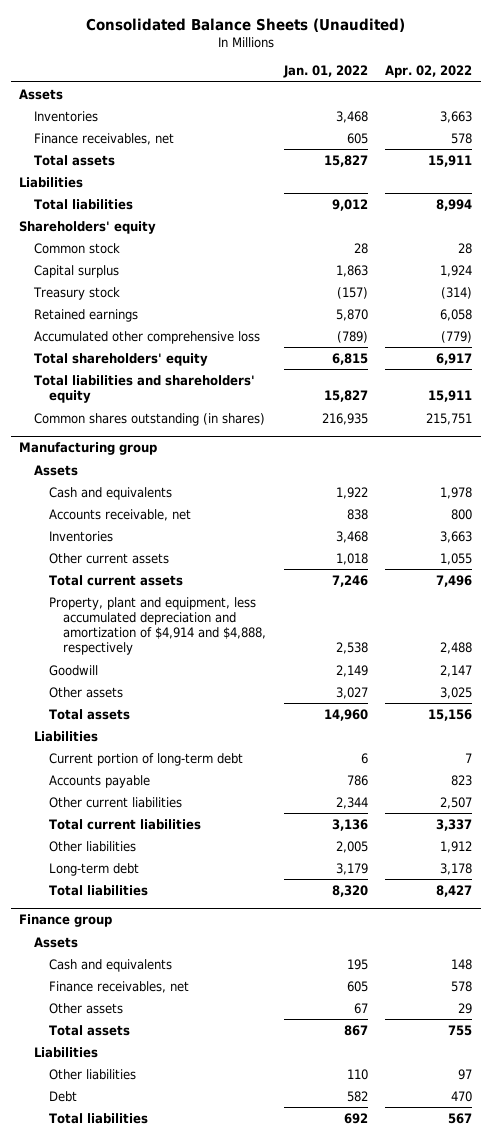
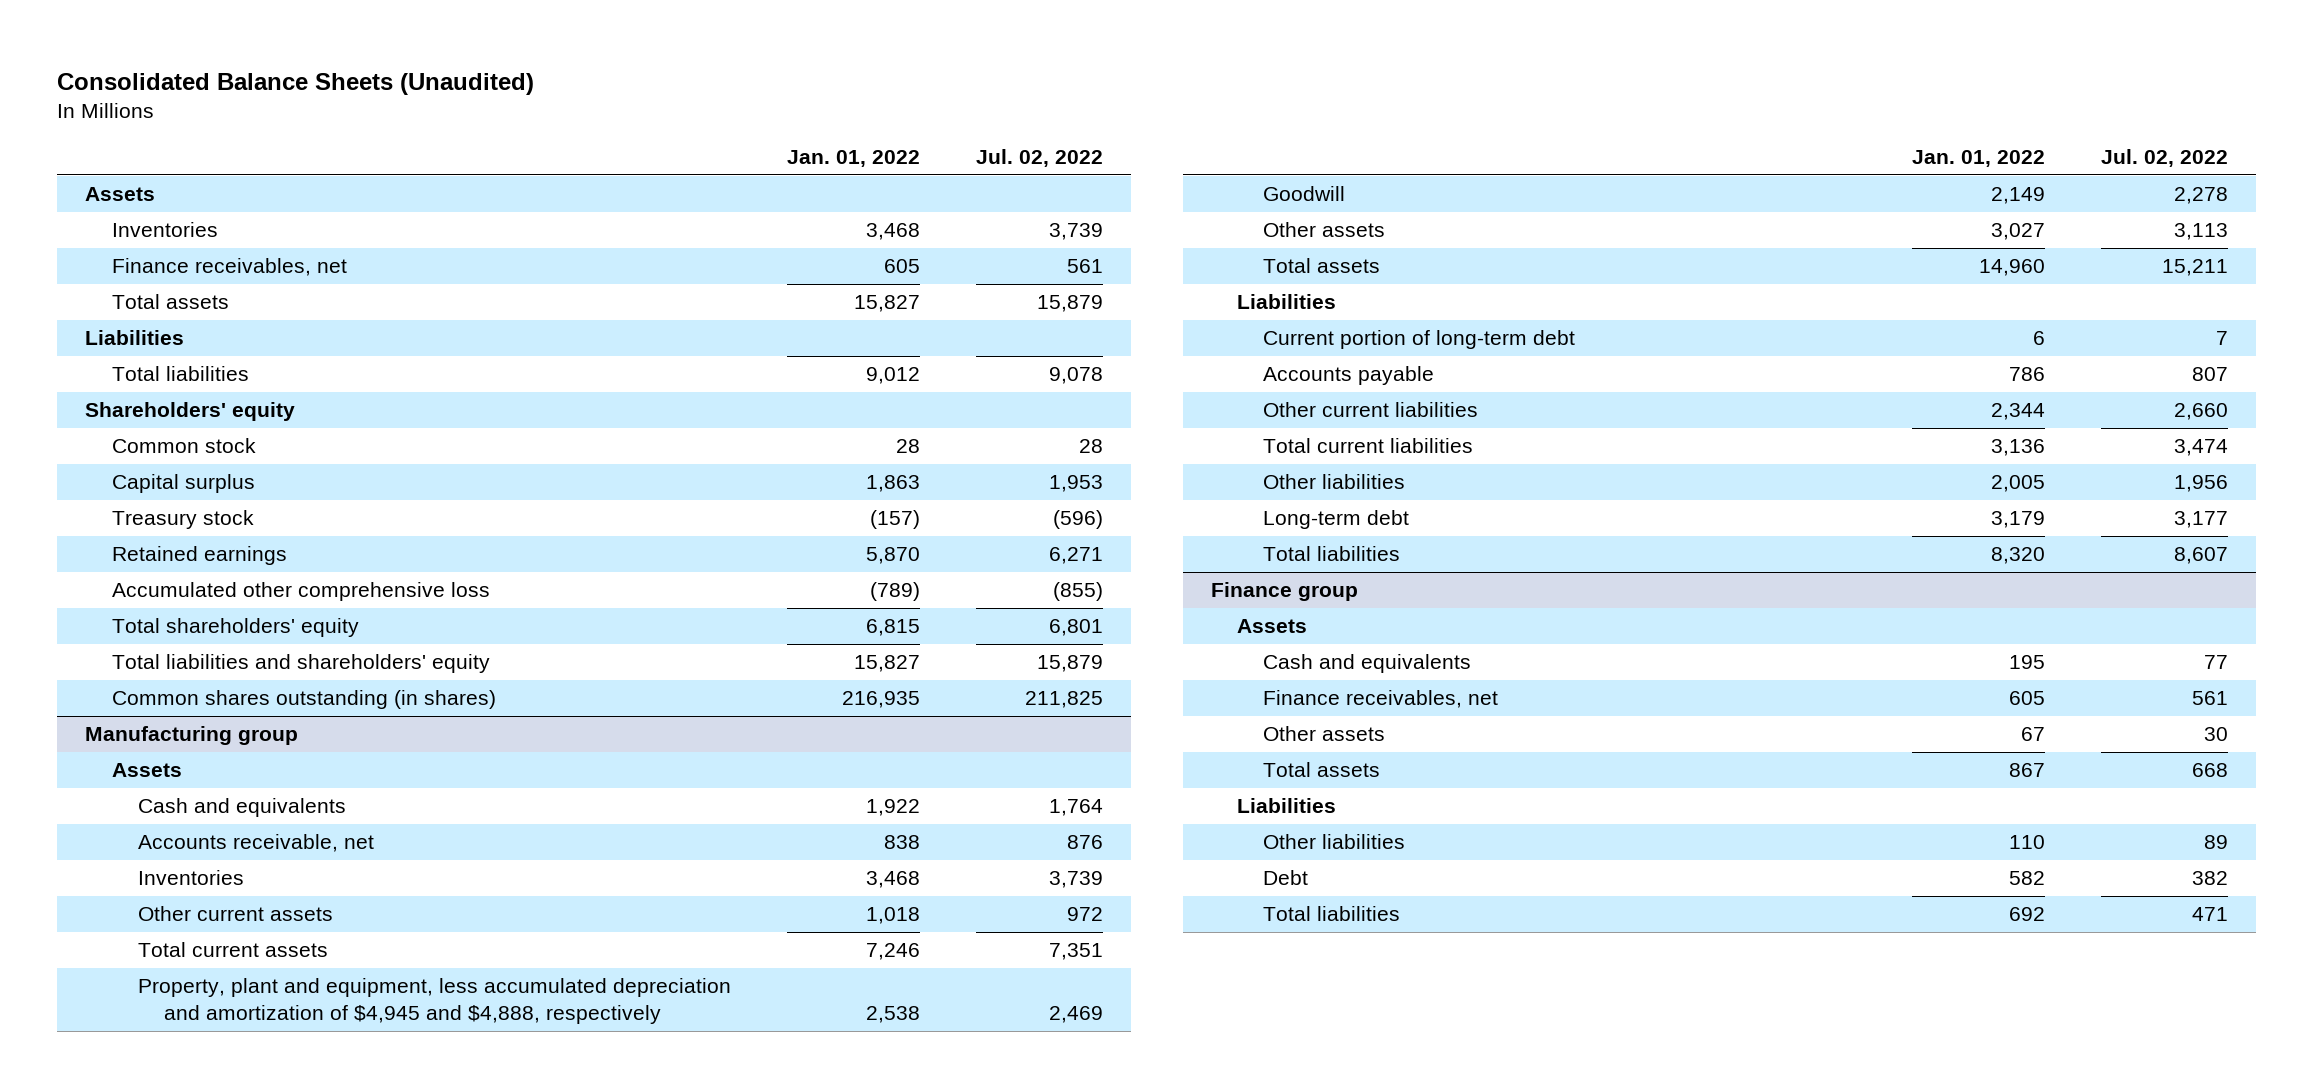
[385,64,473,78] Apr. 02, 2022 -> none
none -> [975,149,1103,168] Jul. 02, 2022
[48,596,267,655] Property, plant and equipment, less accumulated depreciation and amortization of $4,914 and $4,888, respectively -> [137,978,731,1024] Property, plant and equipment, less accumulated depreciation and amortization of $4,945 and $4,888, respectively

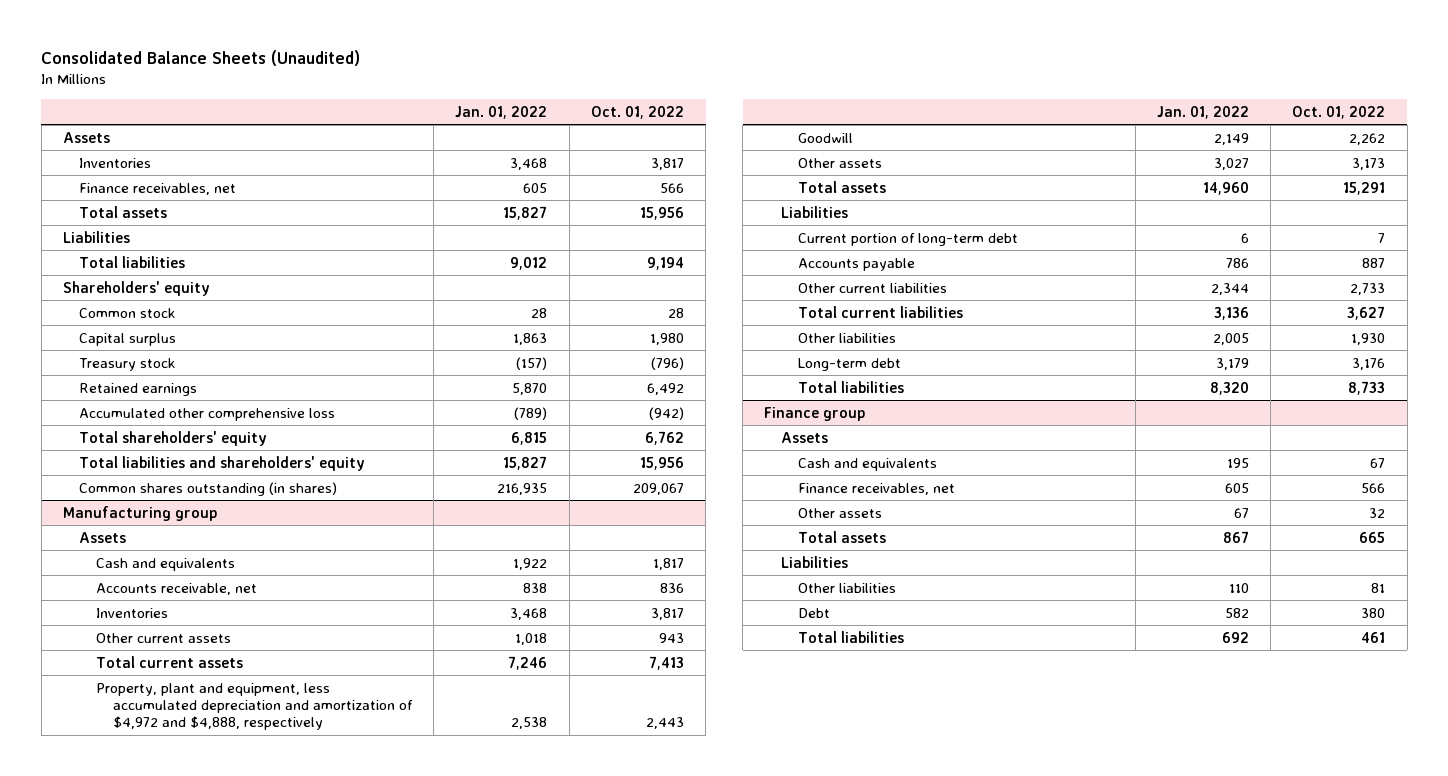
[975,149,1103,168] Jul. 02, 2022 -> none
none -> [590,105,684,119] Oct. 01, 2022
[137,978,731,1024] Property, plant and equipment, less accumulated depreciation and amortization of $4,945 and $4,888, respectively -> [96,682,413,731] Property, plant and equipment, less accumulated depreciation and amortization of $4,972 and $4,888, respectively

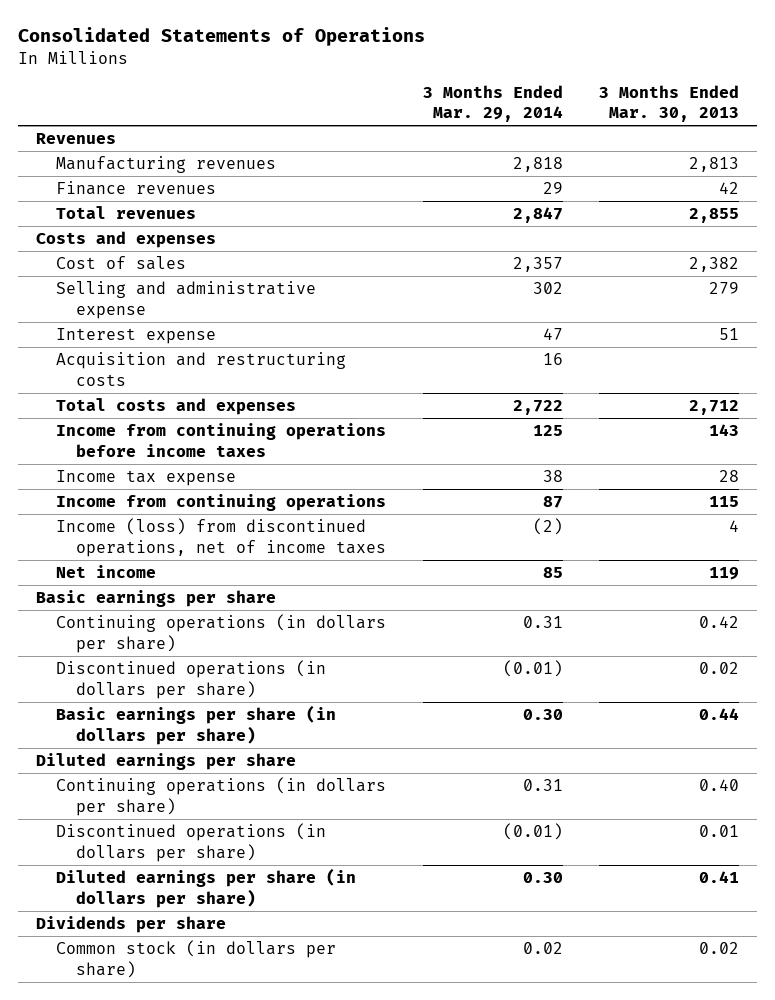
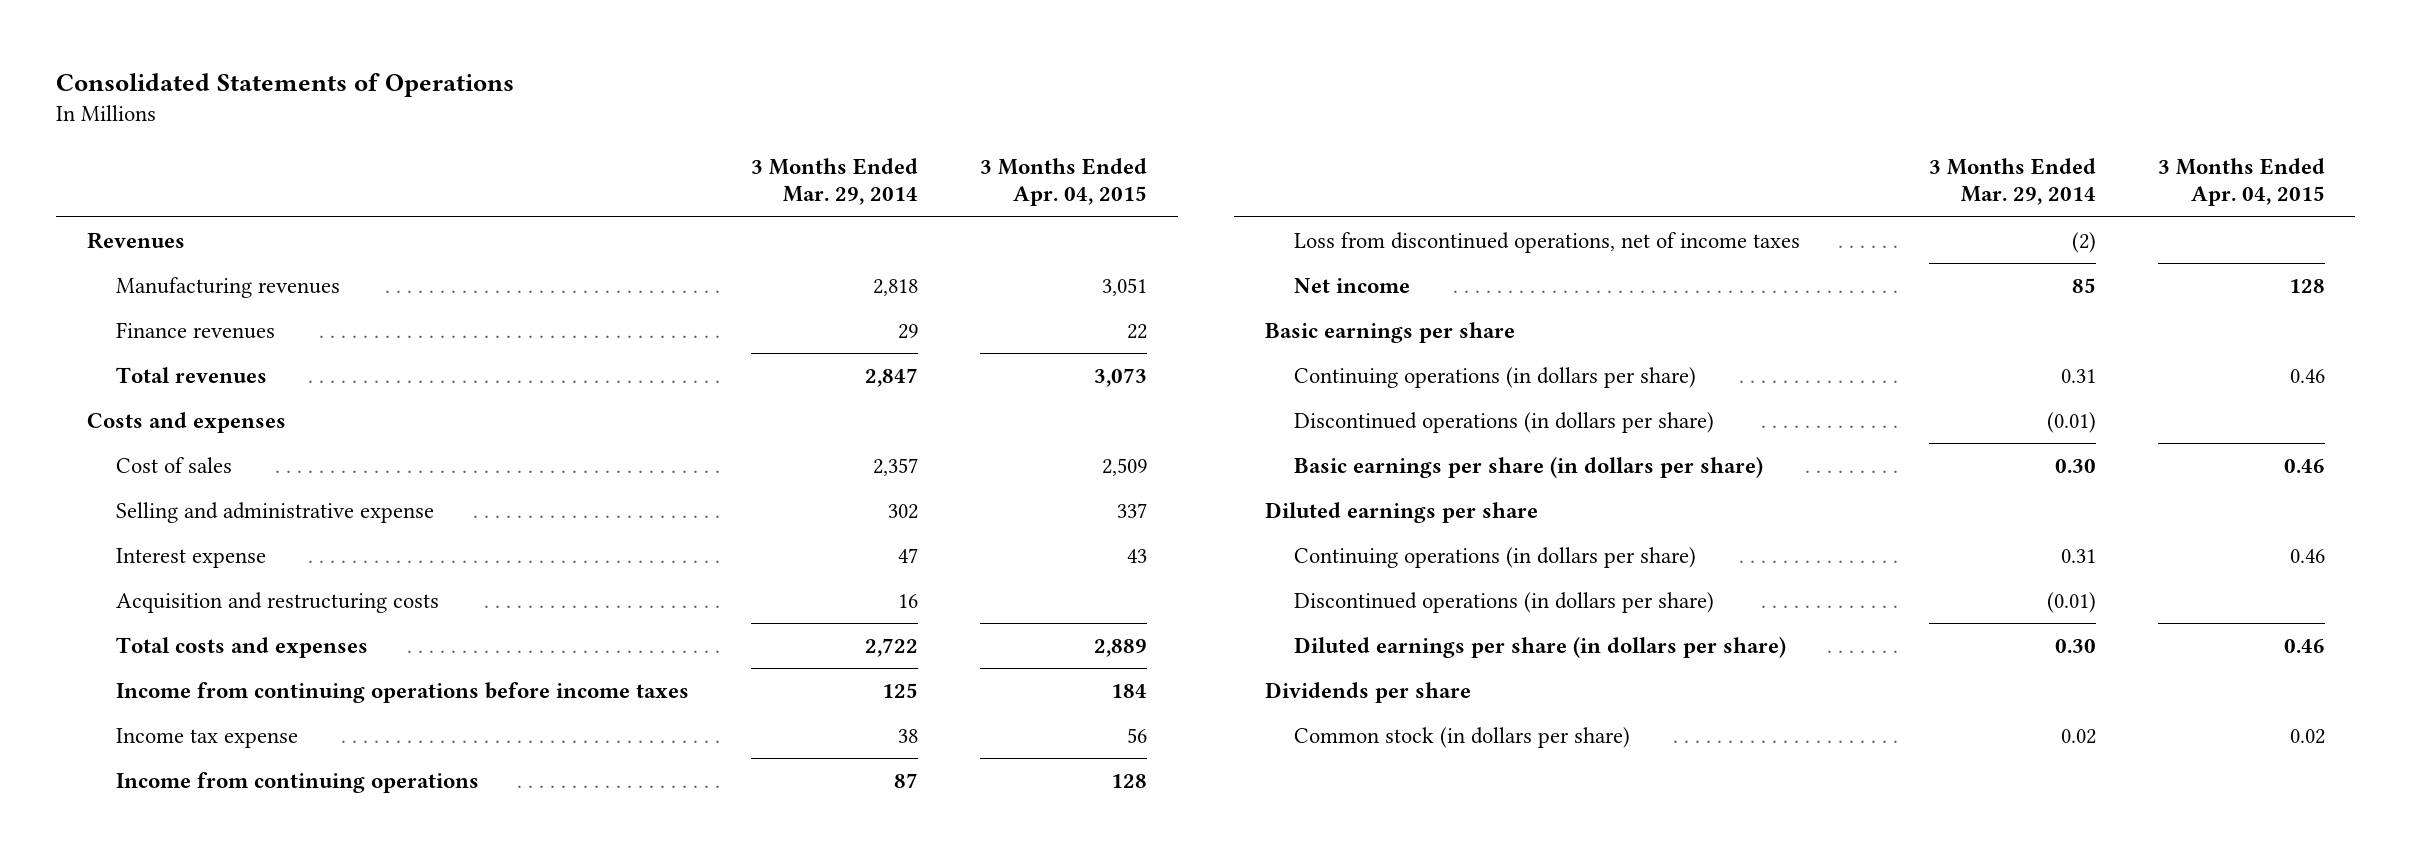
[599,84,740,123] 3 Months Ended Mar. 30, 2013 -> none
none -> [979,157,1147,207] 3 Months Ended Apr. 04, 2015
[56,518,387,557] Income (loss) from discontinued operations, net of income taxes -> [1294,231,1801,253] Loss from discontinued operations, net of income taxes

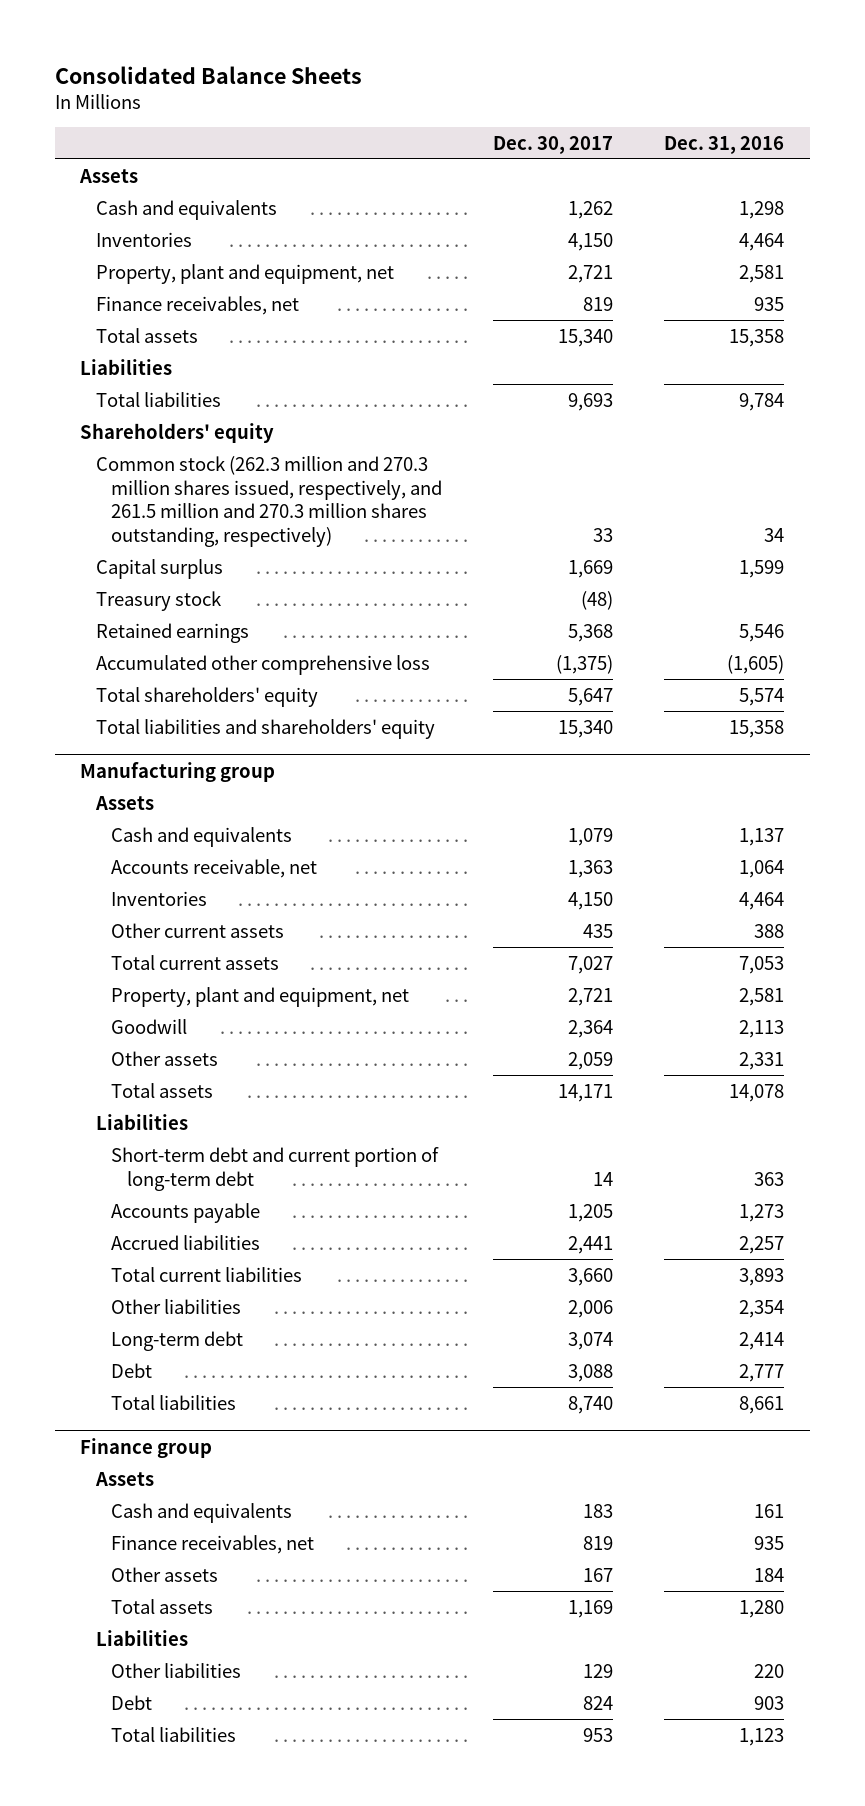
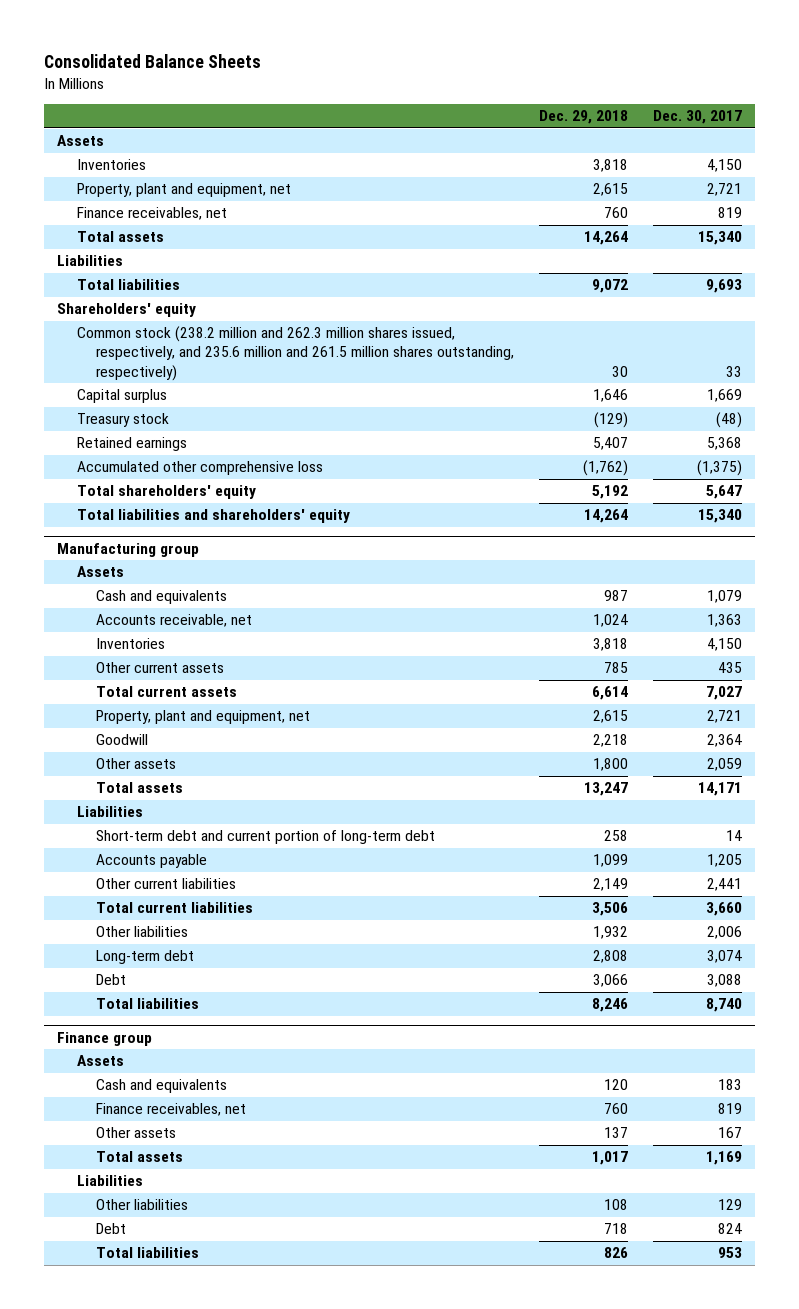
[664,135,785,154] Dec. 31, 2016 -> none
none -> [539,110,629,125] Dec. 29, 2018
[95,199,277,220] Cash and equivalents -> none
[95,455,443,548] Common stock (262.3 million and 270.3 million shares issued, respectively, and 261.5 million and 270.3 million shares outstanding, respectively) -> [76,326,515,381] Common stock (238.2 million and 262.3 million shares issued, respectively, and 235.6 million and 261.5 million shares outstanding, respectively)
[111,1234,261,1250] Accrued liabilities -> [96,878,237,890] Other current liabilities

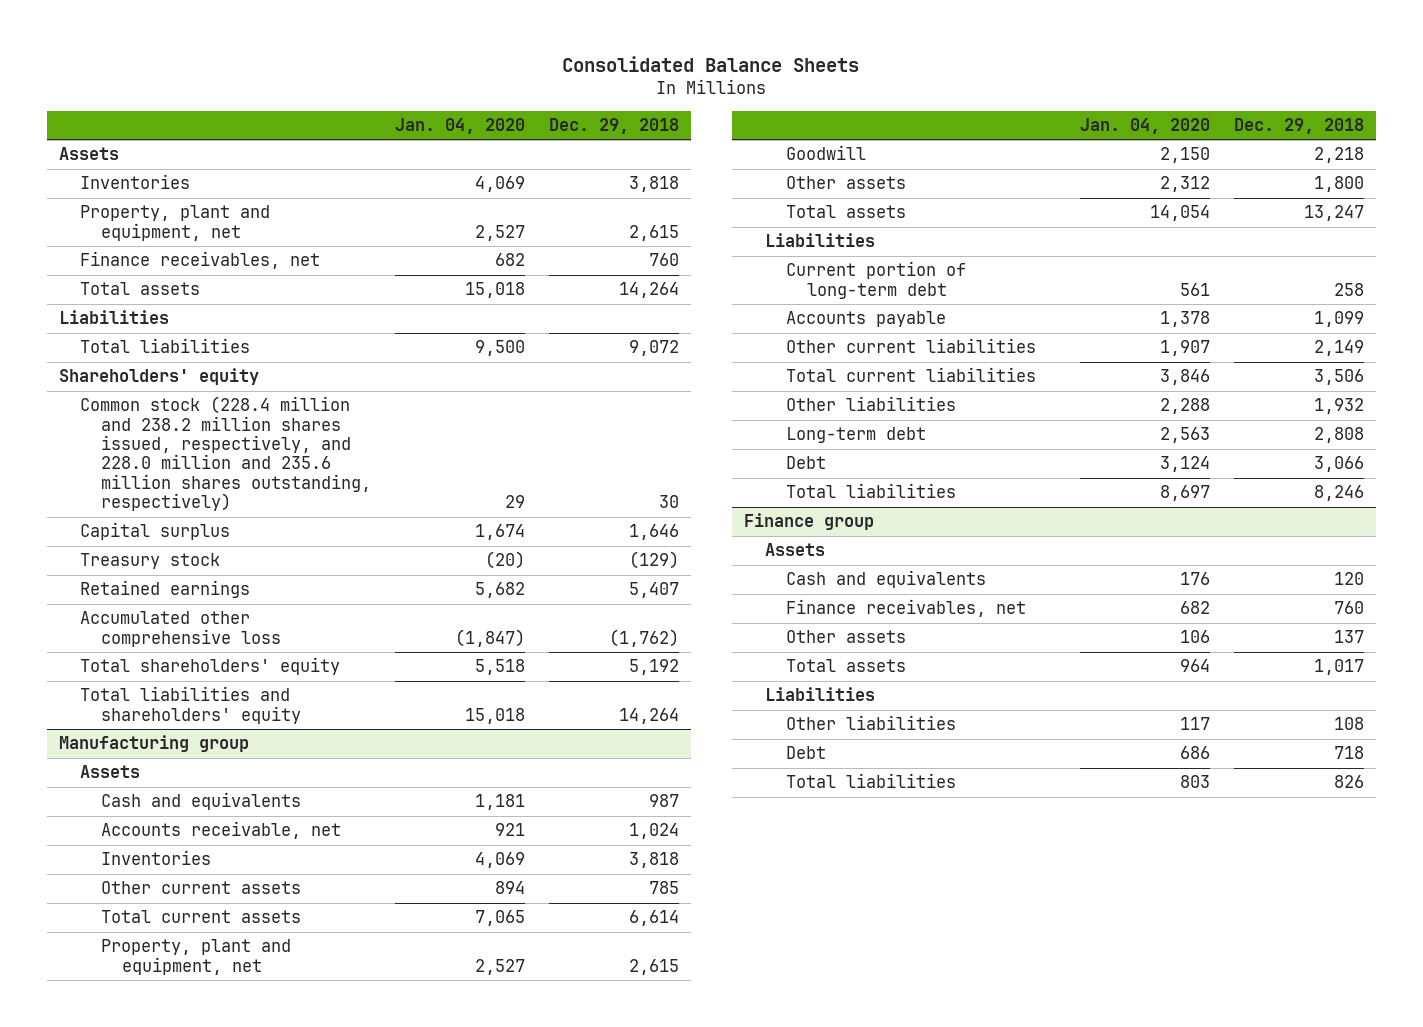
[653,110,743,125] Dec. 30, 2017 -> none
none -> [394,117,525,134] Jan. 04, 2020
[76,326,515,381] Common stock (238.2 million and 262.3 million shares issued, respectively, and 235.6 million and 261.5 million shares outstanding, respectively) -> [79,396,371,511] Common stock (228.4 million and 238.2 million shares issued, respectively, and 228.0 million and 235.6 million shares outstanding, respectively)
[96,830,436,845] Short-term debt and current portion of long-term debt -> [785,261,966,299] Current portion of long-term debt

